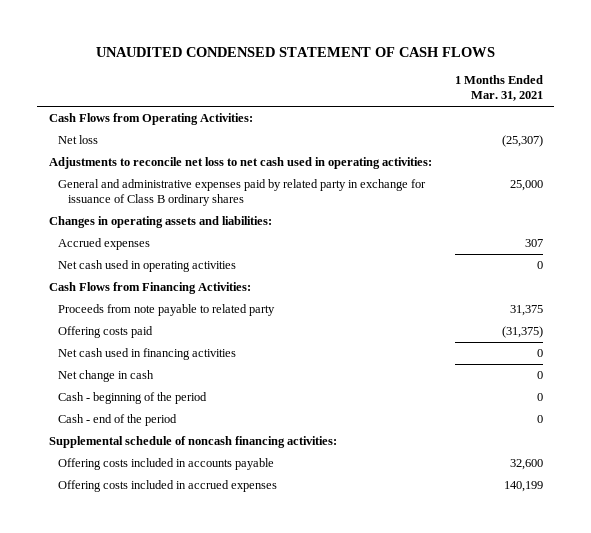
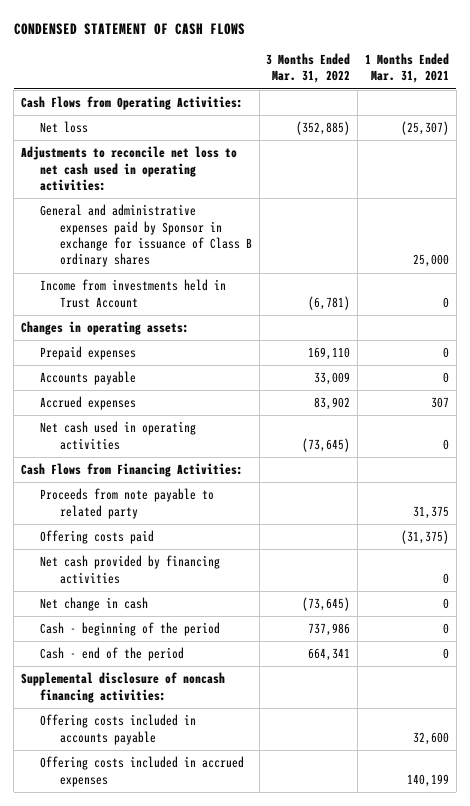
[95,46,495,57] UNAUDITED CONDENSED STATEMENT OF CASH FLOWS -> [13,22,245,35] CONDENSED STATEMENT OF CASH FLOWS
none -> [266,53,351,84] 3 Months Ended Mar. 31, 2022
[58,178,427,207] General and administrative expenses paid by related party in exchange for issuance of Class B ordinary shares -> [40,204,252,268] General and administrative expenses paid by Sponsor in exchange for issuance of Class B ordinary shares
none -> [40,279,227,308] Income from investments held in Trust Account
[48,215,272,228] Changes in operating assets and liabilities: -> [21,321,190,336] Changes in operating assets:
none -> [40,346,137,361] Prepaid expenses
none -> [40,371,137,386] Accounts payable
[58,347,237,360] Net cash used in financing activities -> [40,555,221,584] Net cash provided by financing activities
[48,435,337,448] Supplemental schedule of noncash financing activities: -> [21,672,226,703] Supplemental disclosure of noncash financing activities:

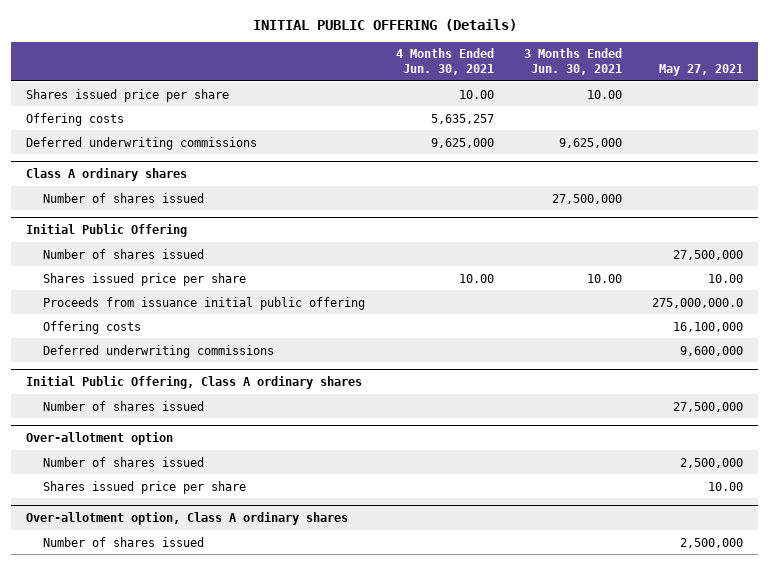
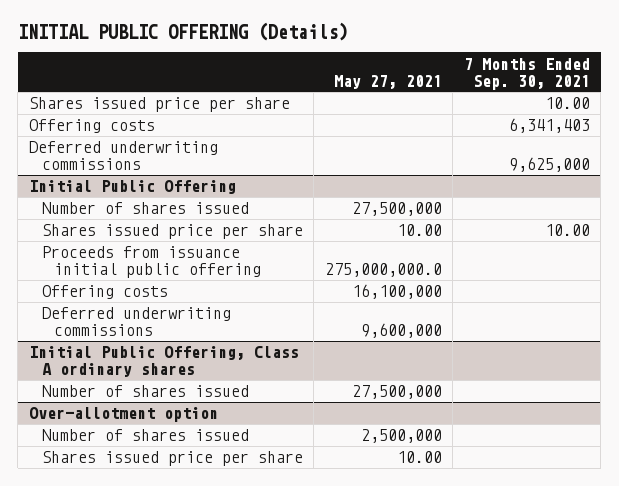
[395,48,494,76] 4 Months Ended Jun. 30, 2021 -> none
[523,48,622,76] 3 Months Ended Jun. 30, 2021 -> none
none -> [463,57,590,90] 7 Months Ended Sep. 30, 2021
[25,167,187,181] Class A ordinary shares -> none
[43,192,205,203] Number of shares issued -> none
[25,511,348,525] Over-allotment option, Class A ordinary shares -> none
[43,536,205,547] Number of shares issued -> none

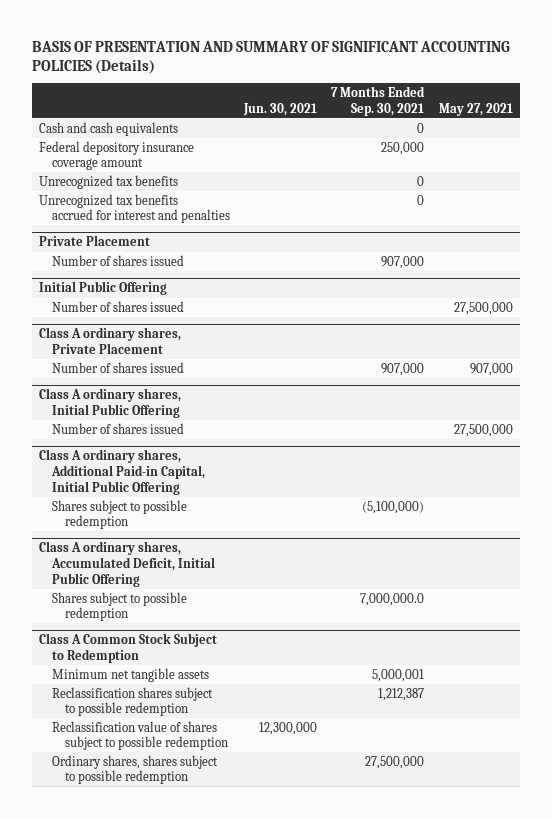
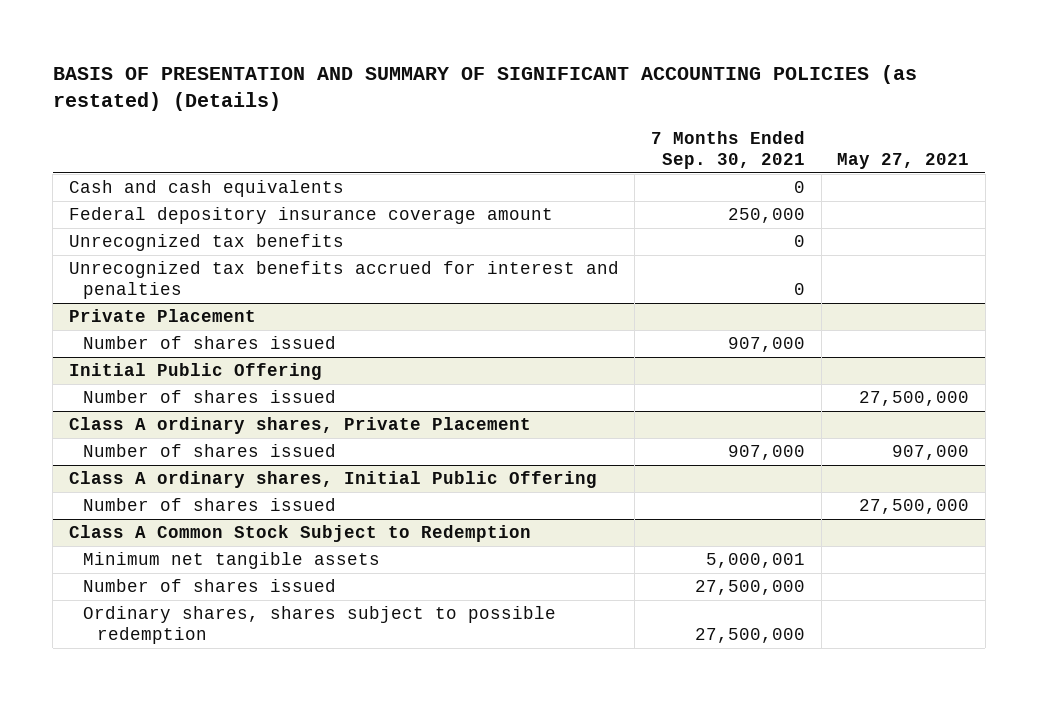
[32,40,511,74] BASIS OF PRESENTATION AND SUMMARY OF SIGNIFICANT ACCOUNTING POLICIES (Details) -> [52,64,917,111] BASIS OF PRESENTATION AND SUMMARY OF SIGNIFICANT ACCOUNTING POLICIES (as restated) (Details)
[243,102,318,116] Jun. 30, 2021 -> none
[39,449,205,495] Class A ordinary shares, Additional Paid-in Capital, Initial Public Offering -> none
[51,499,187,530] Shares subject to possible redemption -> none
[39,541,215,587] Class A ordinary shares, Accumulated Deficit, Initial Public Offering -> none
[51,591,187,622] Shares subject to possible redemption -> none
[51,686,213,717] Reclassification shares subject to possible redemption -> none
[51,720,228,751] Reclassification value of shares subject to possible redemption -> none
none -> [82,579,336,593] Number of shares issued

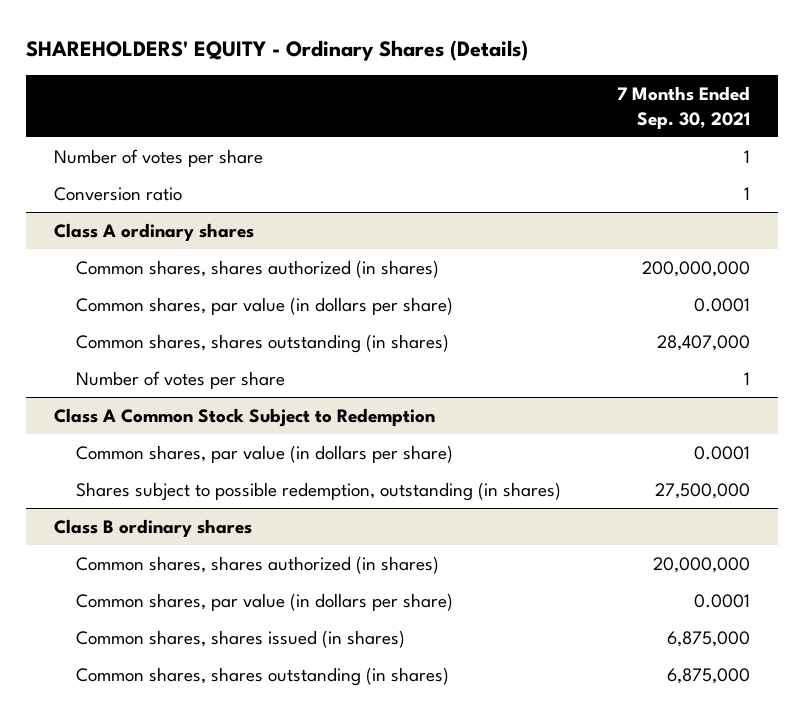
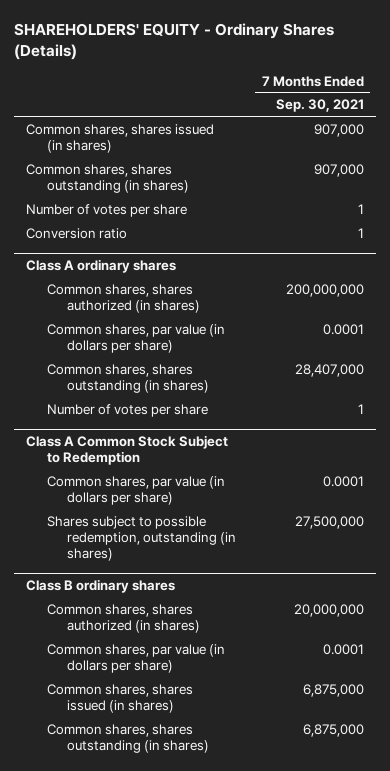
none -> [26,123,215,153] Common shares, shares issued (in shares)
none -> [26,163,189,193] Common shares, shares outstanding (in shares)

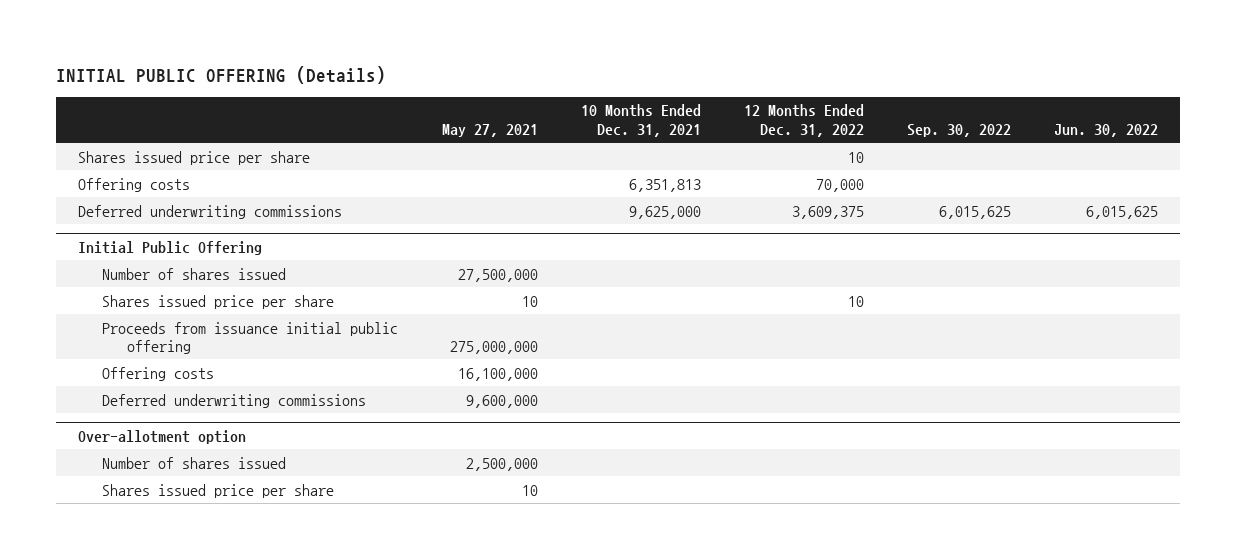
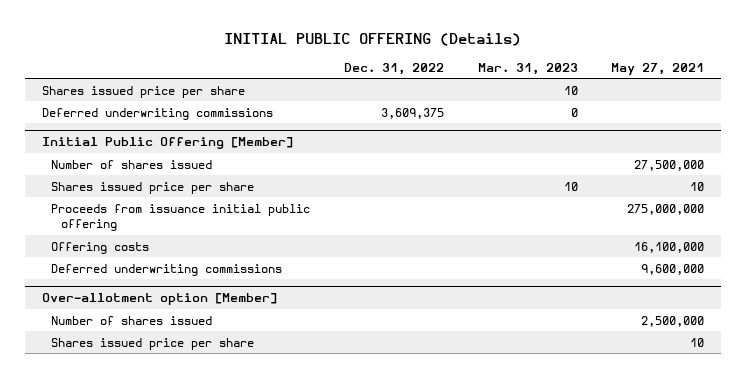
[580,104,701,137] 10 Months Ended Dec. 31, 2021 -> none
[743,104,864,137] 12 Months Ended Dec. 31, 2022 -> none
[907,123,1012,137] Sep. 30, 2022 -> none
[1054,123,1159,137] Jun. 30, 2022 -> none
none -> [344,62,445,75] Dec. 31, 2022
none -> [477,62,578,75] Mar. 31, 2023
[77,177,190,192] Offering costs -> none
[77,240,262,255] Initial Public Offering -> [41,137,293,150] Initial Public Offering [Member]
[77,429,246,444] Over-allotment option -> [41,293,277,306] Over-allotment option [Member]

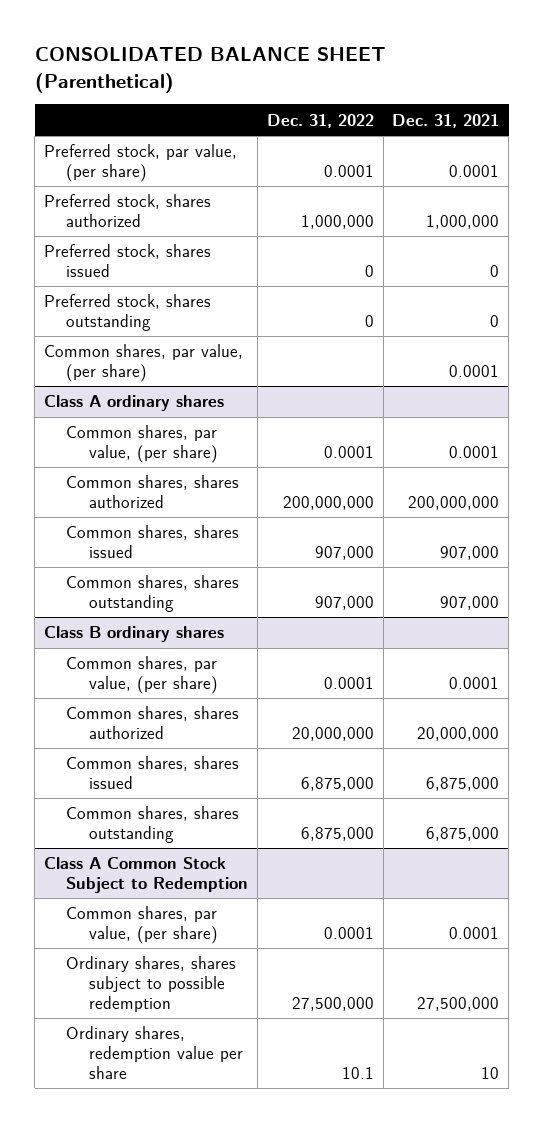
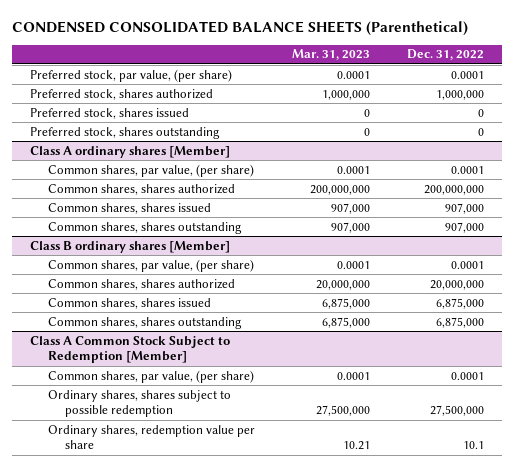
[34,47,386,93] CONSOLIDATED BALANCE SHEET (Parenthetical) -> [11,20,468,36] CONDENSED CONSOLIDATED BALANCE SHEETS (Parenthetical)
[392,113,500,128] Dec. 31, 2021 -> none
none -> [291,49,370,61] Mar. 31, 2023
[44,344,244,382] Common shares, par value, (per share) -> none
[44,395,225,412] Class A ordinary shares -> [30,145,231,158] Class A ordinary shares [Member]
[44,626,225,643] Class B ordinary shares -> [30,240,231,253] Class B ordinary shares [Member]
[44,857,249,893] Class A Common Stock Subject to Redemption -> [30,335,231,364] Class A Common Stock Subject to Redemption [Member]

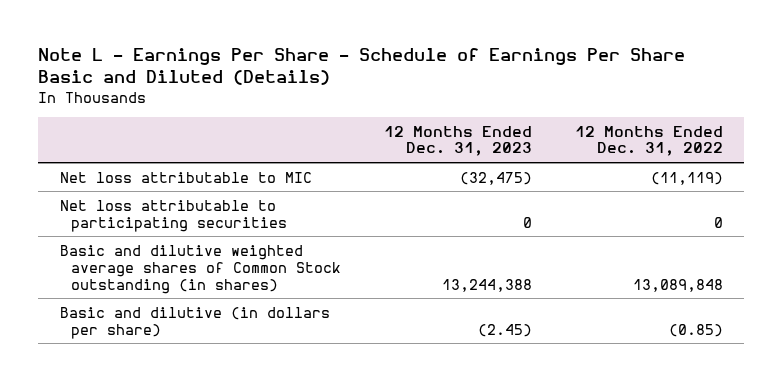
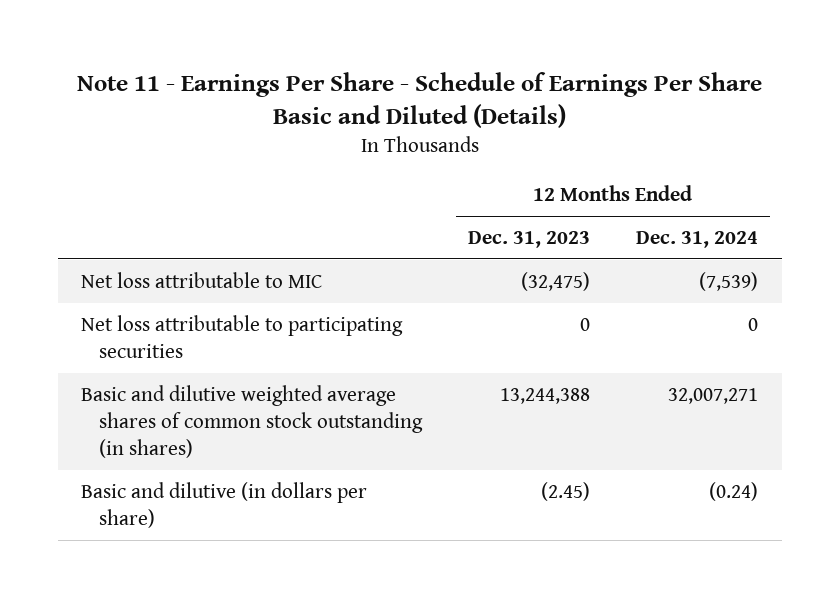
[38,47,686,86] Note L - Earnings Per Share - Schedule of Earnings Per Share Basic and Diluted (Details) -> [76,71,762,128] Note 11 - Earnings Per Share - Schedule of Earnings Per Share Basic and Diluted (Details)
[574,125,723,157] 12 Months Ended Dec. 31, 2022 -> none
none -> [636,231,759,249] Dec. 31, 2024
[59,244,341,294] Basic and dilutive weighted average shares of Common Stock outstanding (in shares) -> [80,384,423,459] Basic and dilutive weighted average shares of common stock outstanding (in shares)

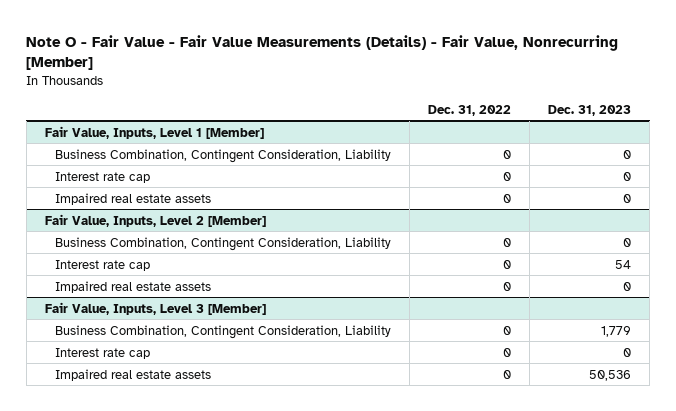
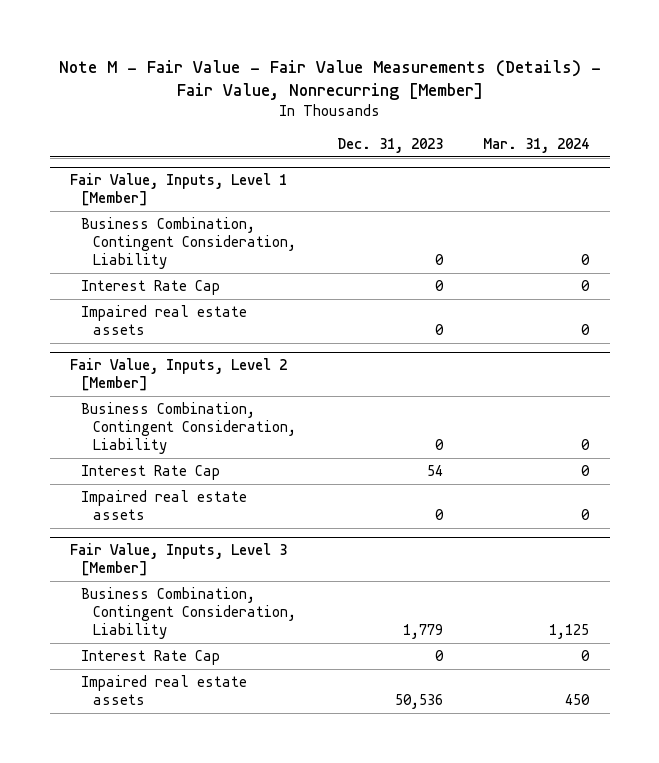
[26,34,619,71] Note O - Fair Value - Fair Value Measurements (Details) - Fair Value, Nonrecurring [Member] -> [58,59,601,101] Note M - Fair Value - Fair Value Measurements (Details) - Fair Value, Nonrecurring [Member]
[427,104,511,116] Dec. 31, 2022 -> none
none -> [483,138,590,154] Mar. 31, 2024
[54,171,150,183] Interest rate cap -> [81,279,221,295] Interest Rate Cap
[54,259,150,271] Interest rate cap -> [81,464,221,480] Interest Rate Cap
[54,347,150,359] Interest rate cap -> [81,649,221,665] Interest Rate Cap

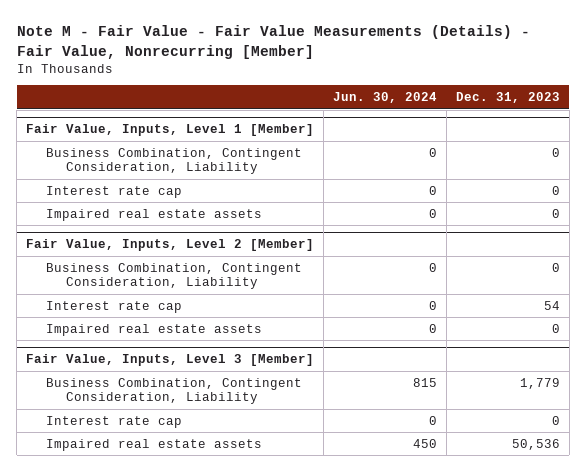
[483,138,590,154] Mar. 31, 2024 -> none
none -> [333,92,438,104] Jun. 30, 2024
[81,279,221,295] Interest Rate Cap -> [46,185,183,198] Interest rate cap
[81,464,221,480] Interest Rate Cap -> [46,300,183,313] Interest rate cap
[81,649,221,665] Interest Rate Cap -> [46,415,183,428] Interest rate cap

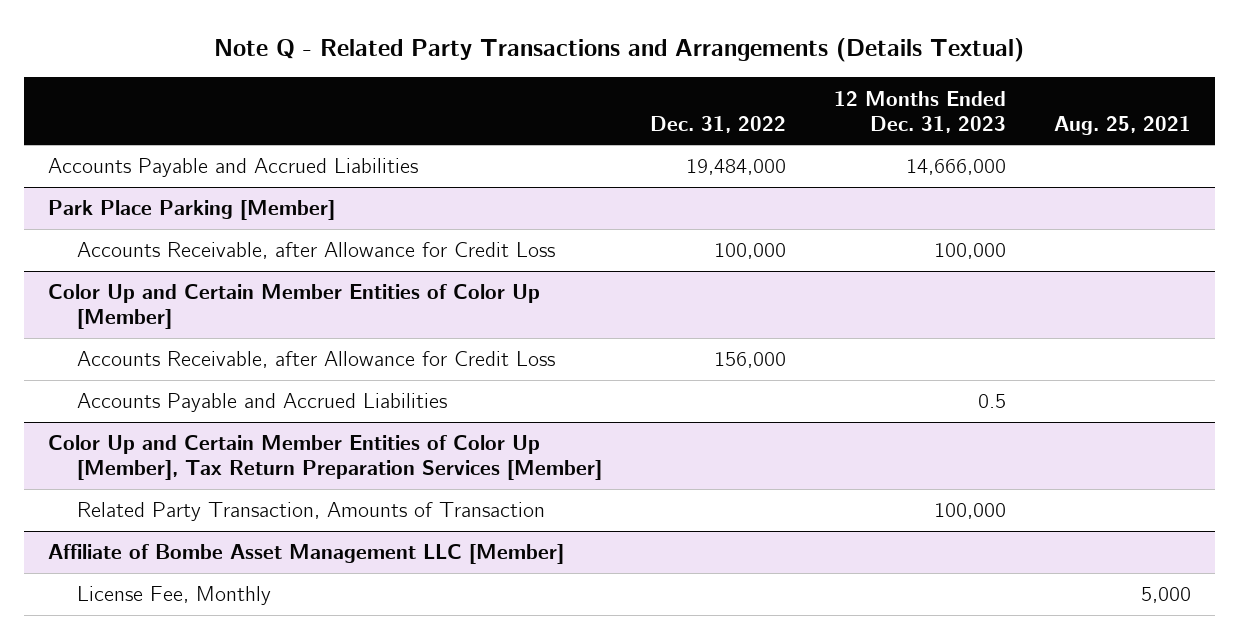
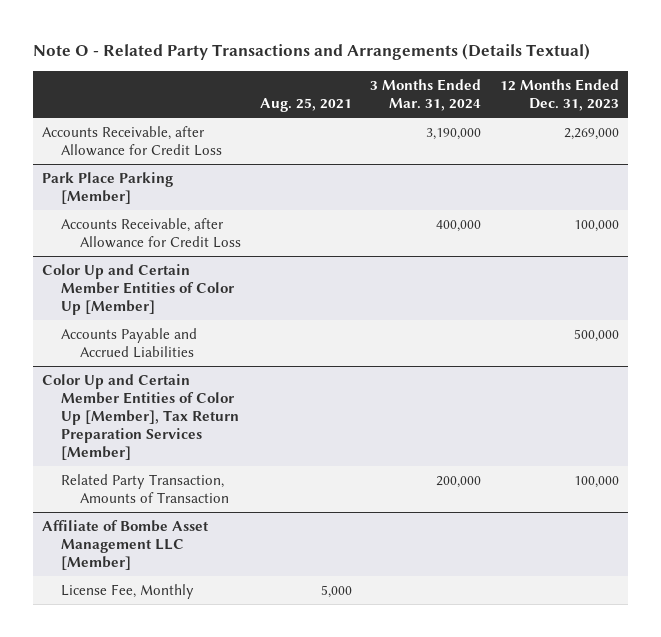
[214,38,1025,63] Note Q - Related Party Transactions and Arrangements (Details Textual) -> [33,43,591,61] Note O - Related Party Transactions and Arrangements (Details Textual)
[649,115,786,133] Dec. 31, 2022 -> none
none -> [370,79,482,112] 3 Months Ended Mar. 31, 2024
[47,158,418,178] Accounts Payable and Accrued Liabilities -> none
none -> [42,125,223,156] Accounts Receivable, after Allowance for Credit Loss
[76,351,555,369] Accounts Receivable, after Allowance for Credit Loss -> none
[977,394,1006,409] 0.5 -> [573,328,619,342] 500,000

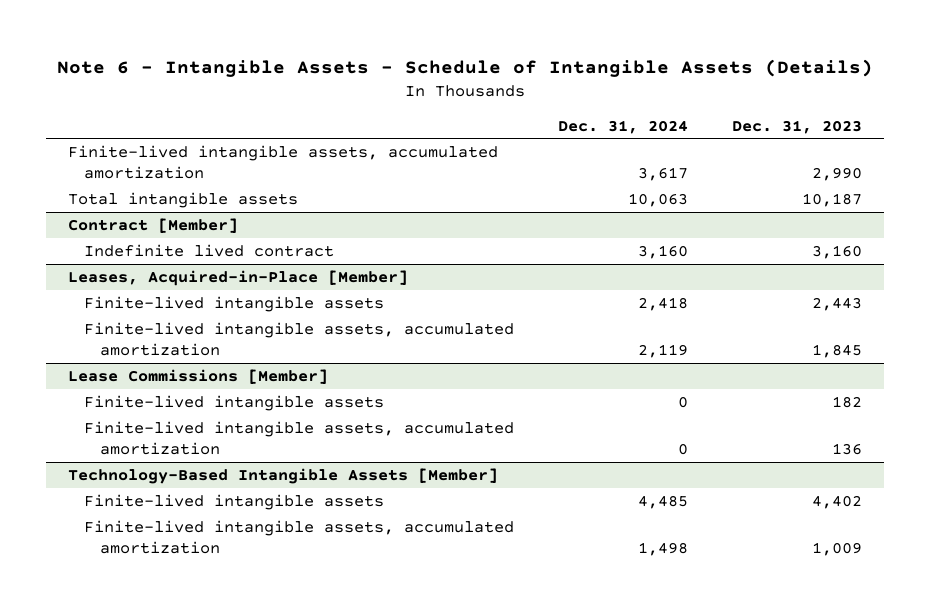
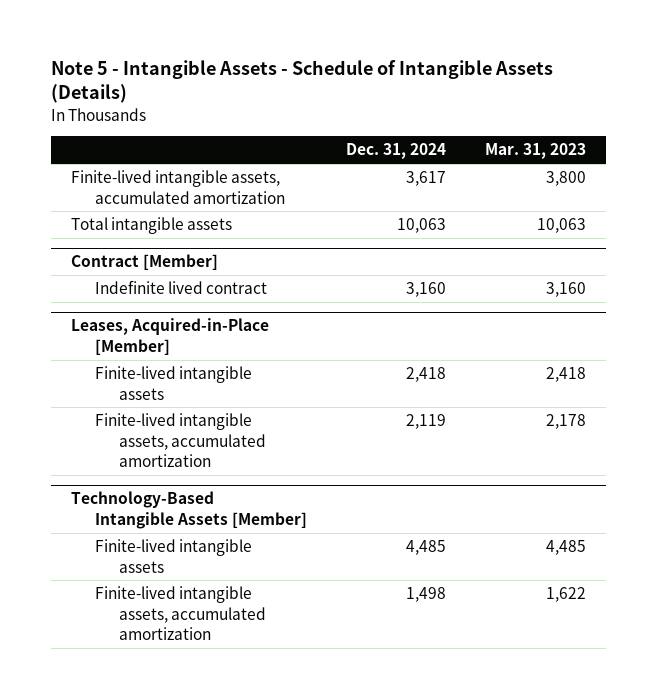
[57,58,874,77] Note 6 - Intangible Assets - Schedule of Intangible Assets (Details) -> [51,60,554,104] Note 5 - Intangible Assets - Schedule of Intangible Assets (Details)
[731,119,862,134] Dec. 31, 2023 -> none
none -> [485,143,587,160] Mar. 31, 2023
[68,368,329,384] Lease Commissions [Member] -> none
[83,394,384,411] Finite-lived intangible assets -> none
[83,420,514,455] Finite-lived intangible assets, accumulated amortization -> none

